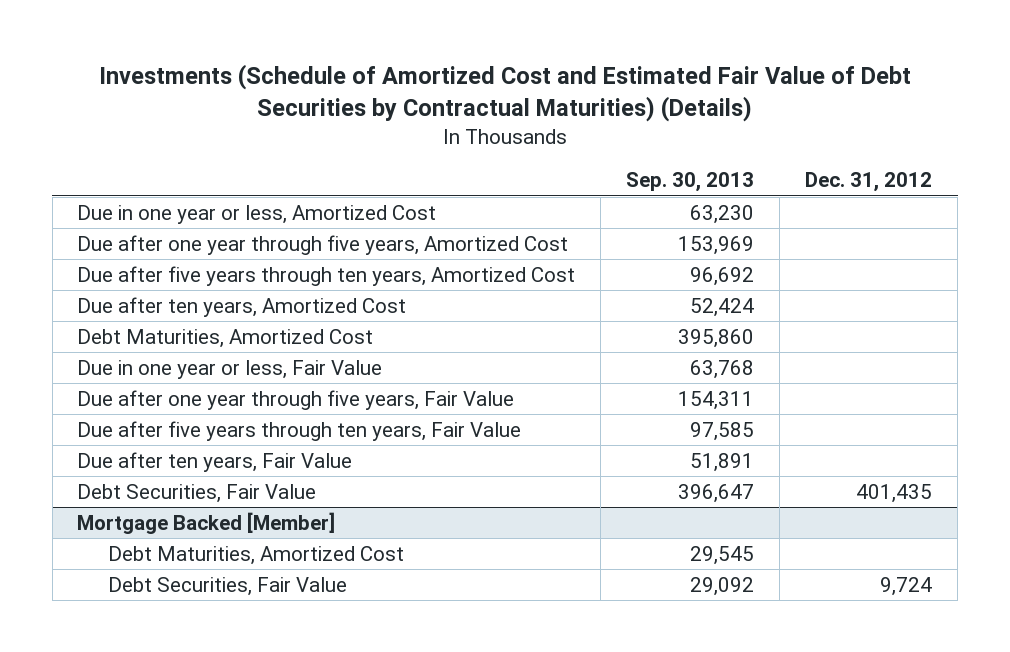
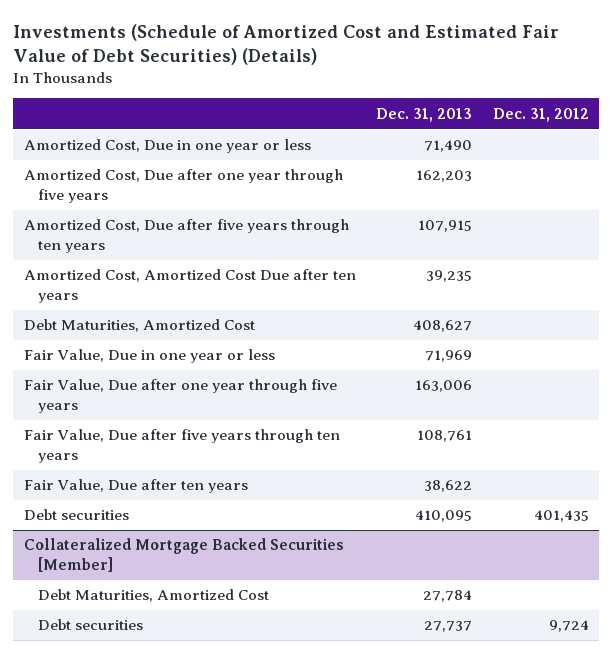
[98,64,911,122] Investments (Schedule of Amortized Cost and Estimated Fair Value of Debt Securities by Contractual Maturities) (Details) -> [13,23,560,65] Investments (Schedule of Amortized Cost and Estimated Fair Value of Debt Securities) (Details)
[626,172,755,193] Sep. 30, 2013 -> none
none -> [376,107,473,122] Dec. 31, 2013
[77,204,437,224] Due in one year or less, Amortized Cost -> [23,139,311,154] Amortized Cost, Due in one year or less
[77,234,569,255] Due after one year through five years, Amortized Cost -> [23,169,343,204] Amortized Cost, Due after one year through five years
[77,265,576,286] Due after five years through ten years, Amortized Cost -> [23,219,349,254] Amortized Cost, Due after five years through ten years
[77,296,407,317] Due after ten years, Amortized Cost -> [23,269,356,304] Amortized Cost, Amortized Cost Due after ten years
[77,359,383,379] Due in one year or less, Fair Value -> [23,349,275,364] Fair Value, Due in one year or less
[77,389,515,410] Due after one year through five years, Fair Value -> [23,379,337,414] Fair Value, Due after one year through five years
[77,420,522,441] Due after five years through ten years, Fair Value -> [23,429,340,464] Fair Value, Due after five years through ten years
[77,451,353,472] Due after ten years, Fair Value -> [23,479,248,494] Fair Value, Due after ten years
[77,483,317,503] Debt Securities, Fair Value -> [23,509,129,521] Debt securities
[77,511,336,534] Mortgage Backed [Member] -> [23,538,344,573] Collateralized Mortgage Backed Securities [Member]
[108,576,348,596] Debt Securities, Fair Value -> [38,619,144,631] Debt securities

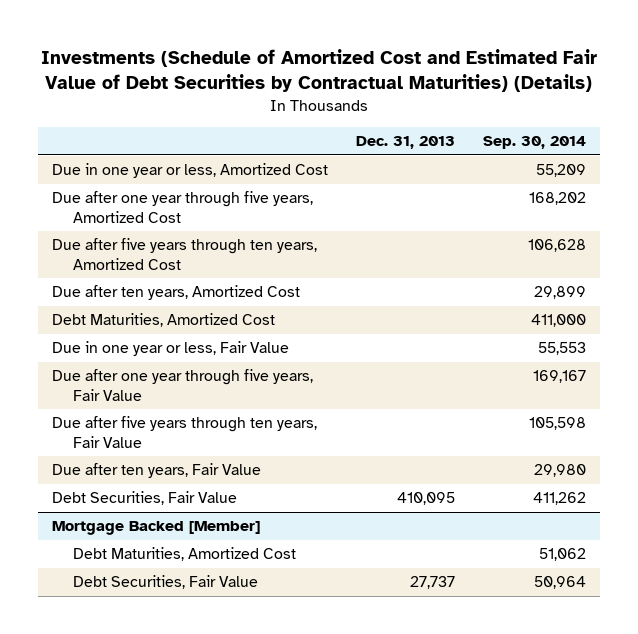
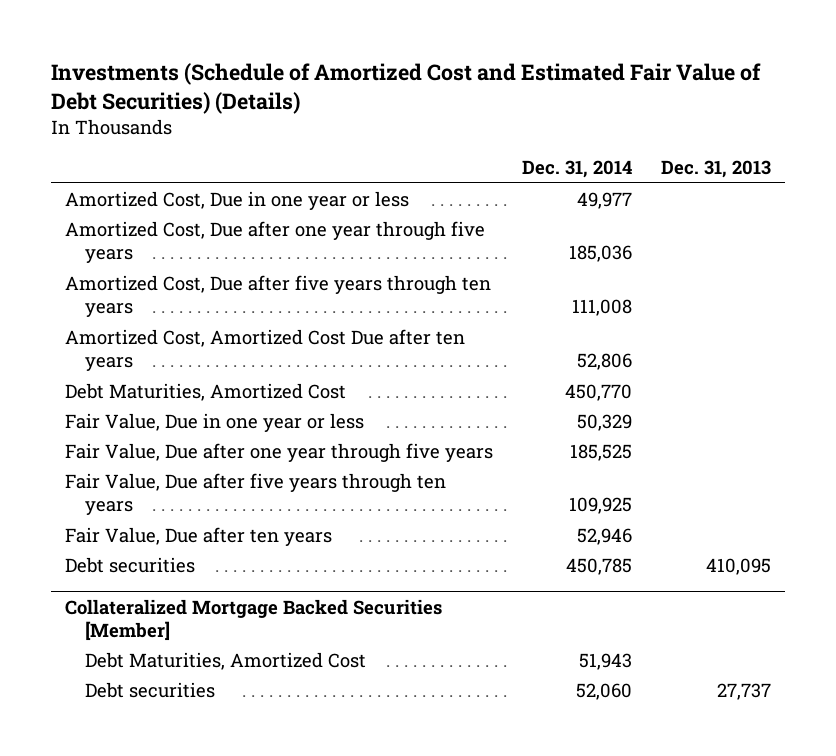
[41,48,598,92] Investments (Schedule of Amortized Cost and Estimated Fair Value of Debt Securities by Contractual Maturities) (Details) -> [50,62,761,114] Investments (Schedule of Amortized Cost and Estimated Fair Value of Debt Securities) (Details)
[482,136,586,150] Sep. 30, 2014 -> none
none -> [521,160,632,179] Dec. 31, 2014
[52,163,329,179] Due in one year or less, Amortized Cost -> [65,190,410,210] Amortized Cost, Due in one year or less
[52,191,314,224] Due after one year through five years, Amortized Cost -> [65,220,486,264] Amortized Cost, Due after one year through five years
[52,238,318,271] Due after five years through ten years, Amortized Cost -> [65,274,492,318] Amortized Cost, Due after five years through ten years
[52,285,301,301] Due after ten years, Amortized Cost -> [65,328,466,372] Amortized Cost, Amortized Cost Due after ten years
[52,341,290,357] Due in one year or less, Fair Value -> [65,412,365,432] Fair Value, Due in one year or less
[52,369,314,402] Due after one year through five years, Fair Value -> [65,442,494,462] Fair Value, Due after one year through five years
[52,416,318,449] Due after five years through ten years, Fair Value -> [65,472,447,516] Fair Value, Due after five years through ten years
[52,463,262,479] Due after ten years, Fair Value -> [65,526,333,546] Fair Value, Due after ten years
[52,491,238,506] Debt Securities, Fair Value -> [65,556,196,573] Debt securities
[52,521,261,536] Mortgage Backed [Member] -> [65,598,443,642] Collateralized Mortgage Backed Securities [Member]
[72,575,258,590] Debt Securities, Fair Value -> [84,681,215,698] Debt securities

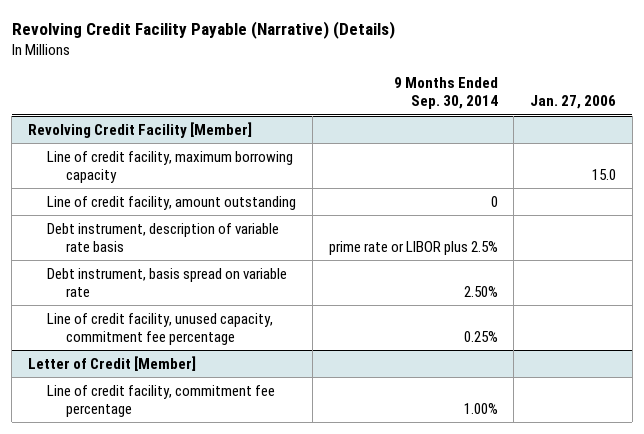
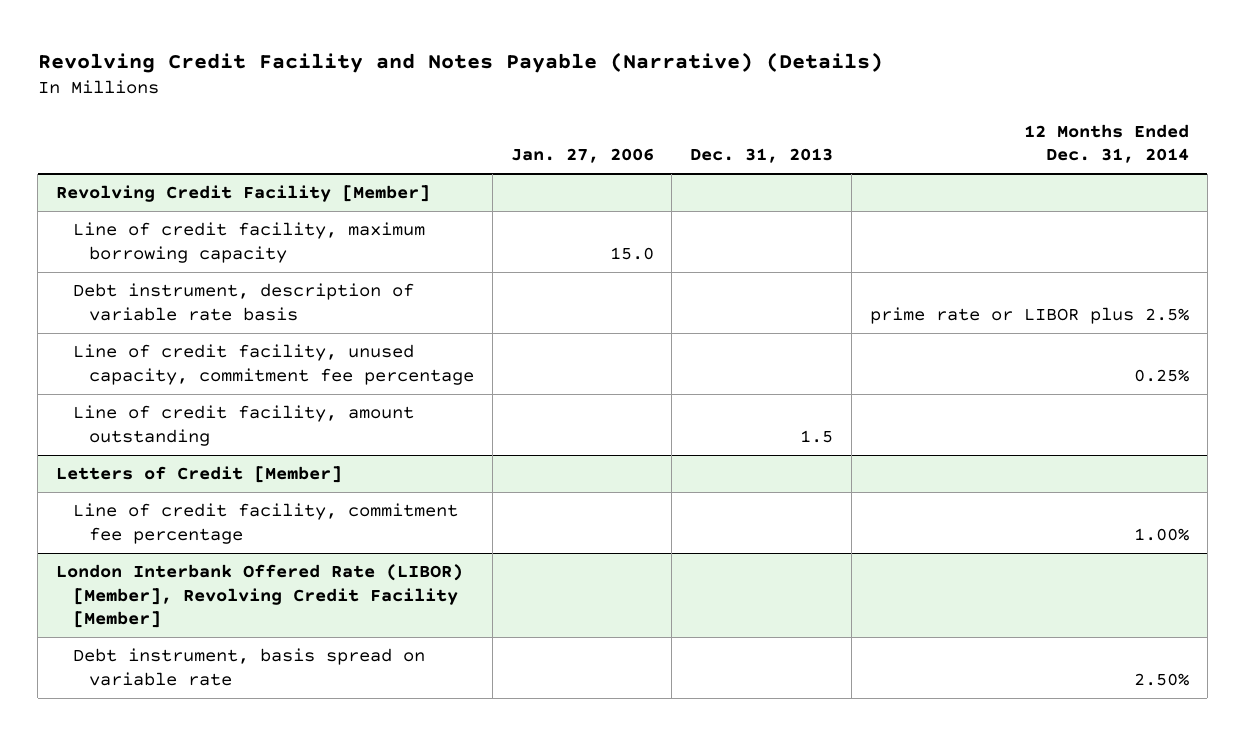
[11,20,395,39] Revolving Credit Facility Payable (Narrative) (Details) -> [37,51,883,73] Revolving Credit Facility and Notes Payable (Narrative) (Details)
[393,77,498,110] 9 Months Ended Sep. 30, 2014 -> none
none -> [690,148,834,164] Dec. 31, 2013
none -> [1023,123,1189,164] 12 Months Ended Dec. 31, 2014
[47,267,288,297] Debt instrument, basis spread on variable rate -> none
[47,195,297,210] Line of credit facility, amount outstanding -> [72,405,414,446] Line of credit facility, amount outstanding
[28,355,197,371] Letter of Credit [Member] -> [56,466,343,484] Letters of Credit [Member]
none -> [56,564,464,629] London Interbank Offered Rate (LIBOR) [Member], Revolving Credit Facility [Member]
none -> [72,648,425,686] Debt instrument, basis spread on variable rate

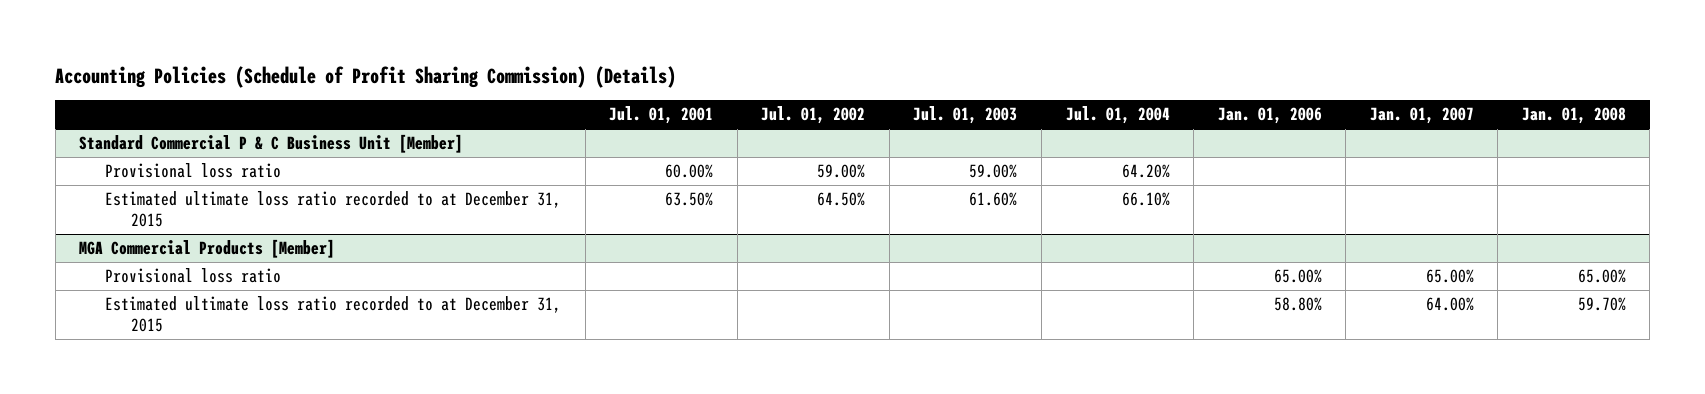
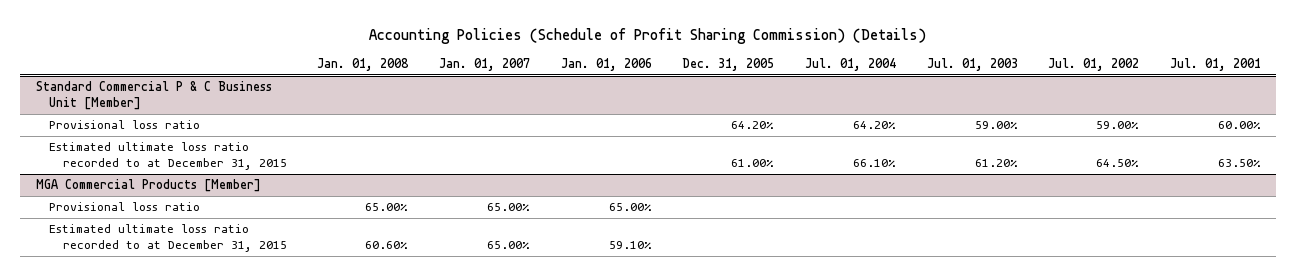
none -> [682,57,775,71] Dec. 31, 2005
[969,192,1018,207] 61.60% -> [974,159,1018,168] 61.20%
[1273,297,1322,312] 58.80% -> [608,241,652,250] 59.10%
[1425,297,1474,312] 64.00% -> [487,241,531,250] 65.00%
[1577,297,1626,312] 59.70% -> [365,241,409,250] 60.60%

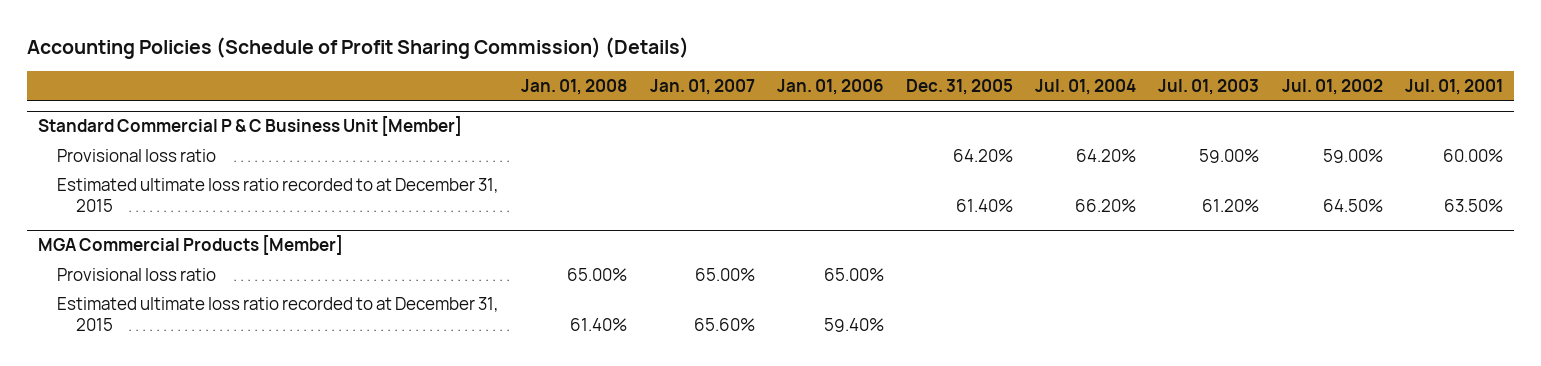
[731,159,775,168] 61.00% -> [955,198,1013,212] 61.40%
[853,159,897,168] 66.10% -> [1075,198,1137,212] 66.20%
[365,241,409,250] 60.60% -> [570,317,628,331] 61.40%
[487,241,531,250] 65.00% -> [693,317,755,331] 65.60%
[608,241,652,250] 59.10% -> [823,317,884,332] 59.40%

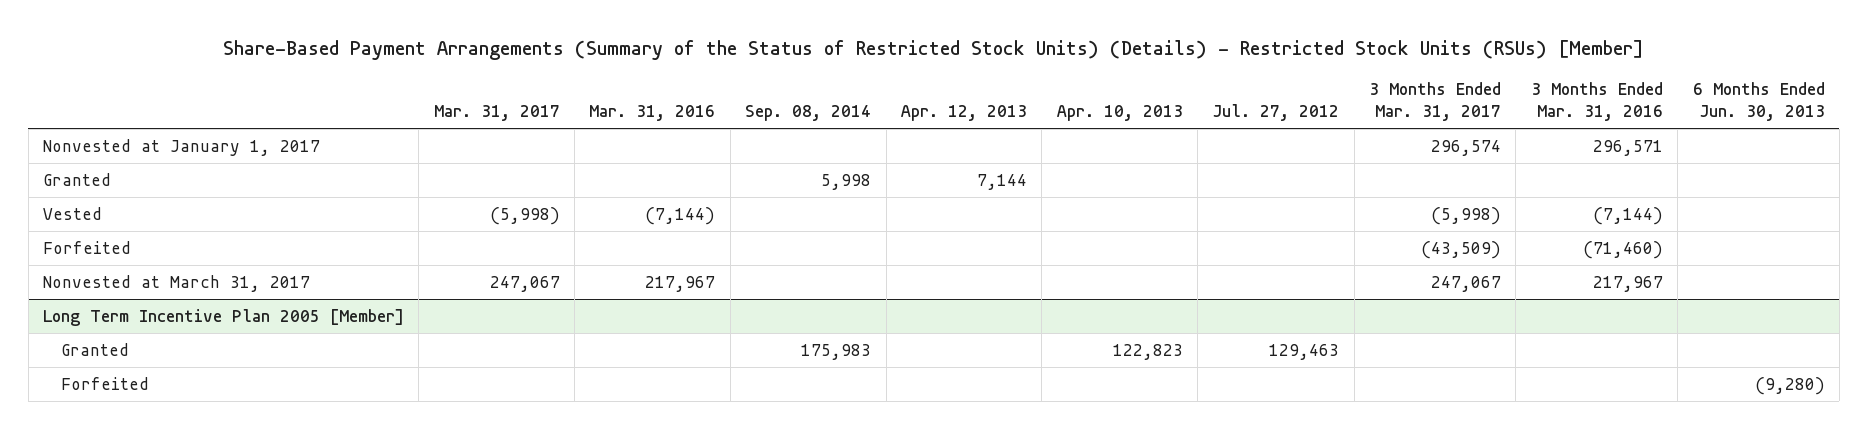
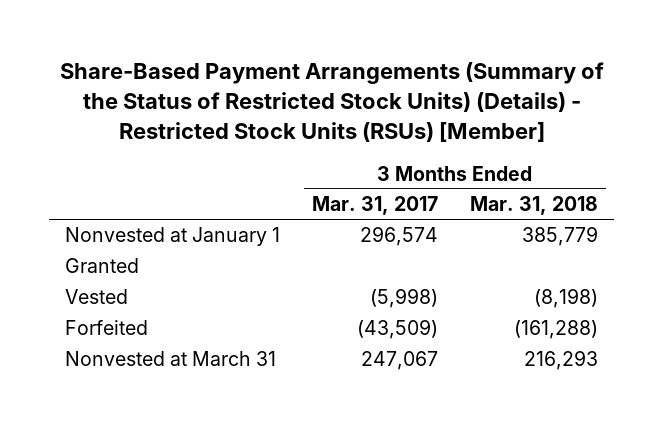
[433,104,560,121] Mar. 31, 2017 -> none
[589,104,716,121] Mar. 31, 2016 -> none
[745,104,872,121] Sep. 08, 2014 -> none
[900,104,1027,121] Apr. 12, 2013 -> none
[1056,104,1183,121] Apr. 10, 2013 -> none
[1212,103,1340,121] Jul. 27, 2012 -> none
[1530,81,1663,121] 3 Months Ended Mar. 31, 2016 -> none
[1692,81,1825,121] 6 Months Ended Jun. 30, 2013 -> none
none -> [470,196,599,216] Mar. 31, 2018
[43,139,321,157] Nonvested at January 1, 2017 -> [65,227,281,247] Nonvested at January 1
[43,309,405,327] Long Term Incentive Plan 2005 [Member] -> none
[61,343,130,357] Granted -> none
[61,377,150,391] Forfeited -> none
[43,275,311,293] Nonvested at March 31, 2017 -> [65,351,277,367] Nonvested at March 31

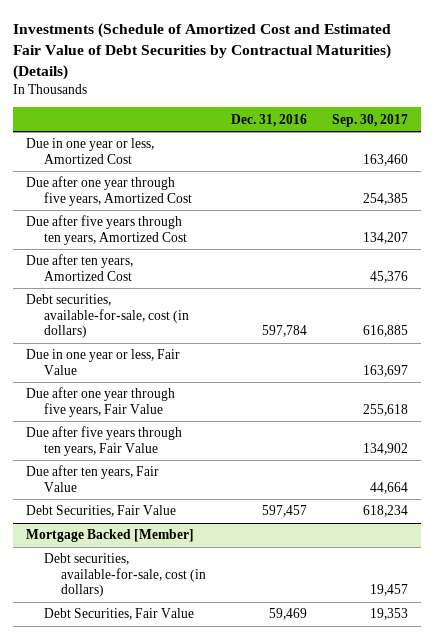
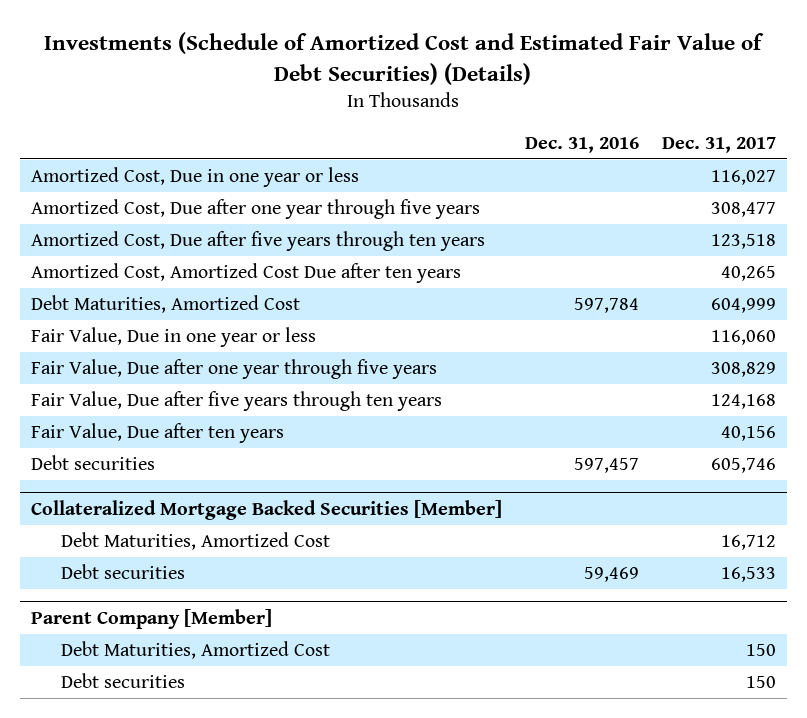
[13,23,392,80] Investments (Schedule of Amortized Cost and Estimated Fair Value of Debt Securities by Contractual Maturities) (Details) -> [44,32,765,85] Investments (Schedule of Amortized Cost and Estimated Fair Value of Debt Securities) (Details)
[332,113,409,127] Sep. 30, 2017 -> none
none -> [661,136,776,153] Dec. 31, 2017
[25,138,154,164] Due in one year or less, Amortized Cost -> [31,167,360,188] Amortized Cost, Due in one year or less
[25,176,192,206] Due after one year through five years, Amortized Cost -> [31,199,481,220] Amortized Cost, Due after one year through five years
[25,215,187,245] Due after five years through ten years, Amortized Cost -> [31,231,486,252] Amortized Cost, Due after five years through ten years
[25,254,133,281] Due after ten years, Amortized Cost -> [31,263,462,284] Amortized Cost, Amortized Cost Due after ten years
[25,294,189,339] Debt securities, available-for-sale, cost (in dollars) -> [31,295,301,314] Debt Maturities, Amortized Cost
[25,349,180,375] Due in one year or less, Fair Value -> [31,327,317,348] Fair Value, Due in one year or less
[25,387,175,417] Due after one year through five years, Fair Value -> [31,359,438,380] Fair Value, Due after one year through five years
[25,426,182,456] Due after five years through ten years, Fair Value -> [31,391,443,412] Fair Value, Due after five years through ten years
[25,465,159,492] Due after ten years, Fair Value -> [31,423,285,444] Fair Value, Due after ten years
[25,505,176,518] Debt Securities, Fair Value -> [31,455,156,471] Debt securities
[25,529,194,543] Mortgage Backed [Member] -> [31,499,503,520] Collateralized Mortgage Backed Securities [Member]
[43,553,207,598] Debt securities, available-for-sale, cost (in dollars) -> [60,532,330,551] Debt Maturities, Amortized Cost
[43,608,194,621] Debt Securities, Fair Value -> [60,564,185,580] Debt securities
none -> [31,608,273,629] Parent Company [Member]
none -> [60,641,330,660] Debt Maturities, Amortized Cost
none -> [60,673,185,689] Debt securities

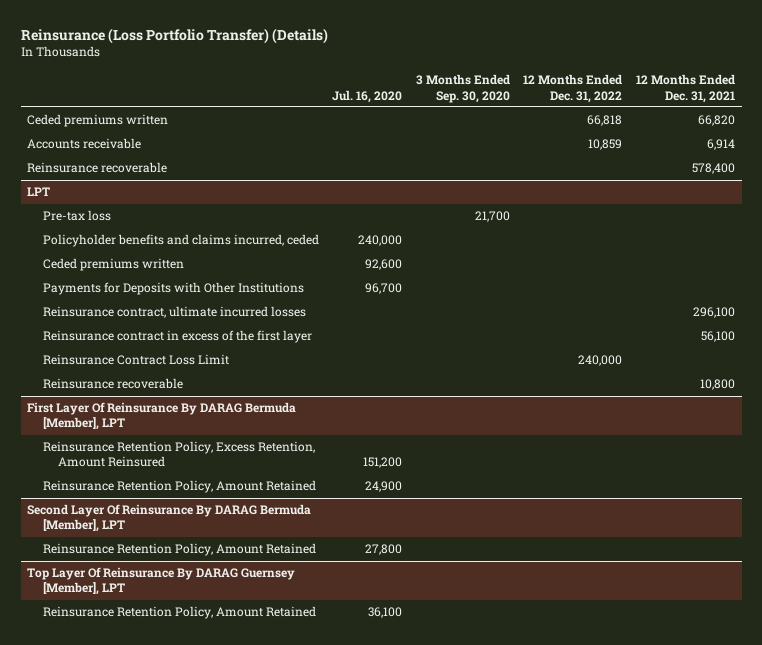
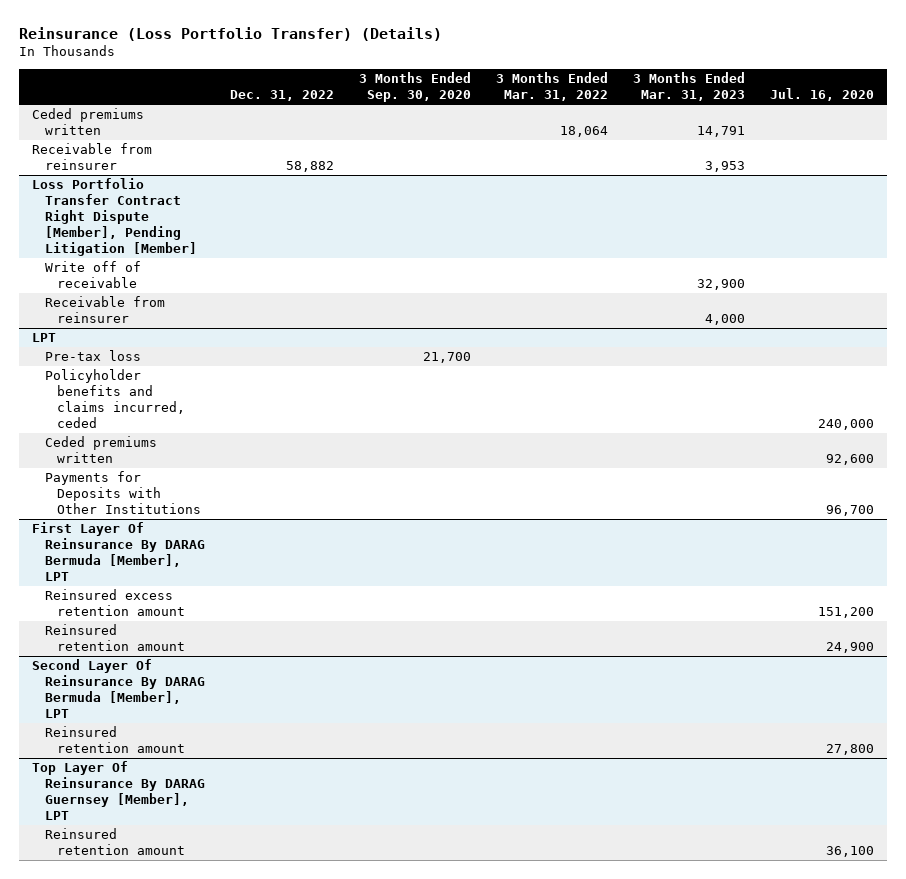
[523,74,623,103] 12 Months Ended Dec. 31, 2022 -> none
[635,74,735,103] 12 Months Ended Dec. 31, 2021 -> none
none -> [229,90,334,102] Dec. 31, 2022
none -> [495,72,608,102] 3 Months Ended Mar. 31, 2022
none -> [632,72,745,102] 3 Months Ended Mar. 31, 2023
[27,138,142,150] Accounts receivable -> none
[27,162,168,174] Reinsurance recoverable -> none
none -> [31,143,152,171] Receivable from reinsurer
none -> [31,178,197,257] Loss Portfolio Transfer Contract Right Dispute [Member], Pending Litigation [Member]
none -> [44,261,141,289] Write off of receivable
none -> [44,296,165,324] Receivable from reinsurer
[42,306,306,319] Reinsurance contract, ultimate incurred losses -> none
[42,330,312,344] Reinsurance contract in excess of the first layer -> none
[42,354,229,366] Reinsurance Contract Loss Limit -> none
[42,378,183,390] Reinsurance recoverable -> none
[42,441,315,468] Reinsurance Retention Policy, Excess Retention, Amount Reinsured -> [44,589,186,617] Reinsured excess retention amount
[42,480,316,494] Reinsurance Retention Policy, Amount Retained -> [44,624,186,652] Reinsured retention amount
[42,543,316,557] Reinsurance Retention Policy, Amount Retained -> [44,726,186,754] Reinsured retention amount
[42,606,316,620] Reinsurance Retention Policy, Amount Retained -> [44,828,186,856] Reinsured retention amount

